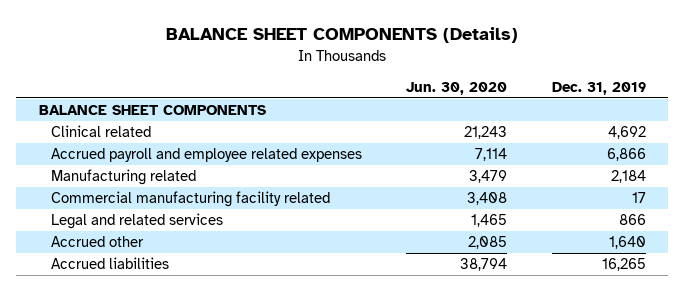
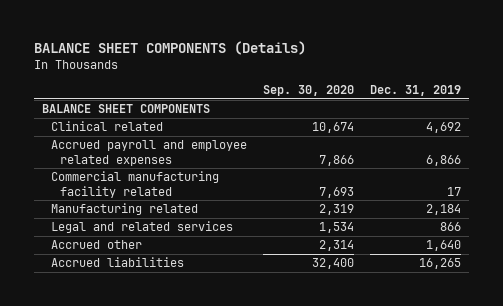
[406,81,508,95] Jun. 30, 2020 -> none
none -> [262,85,354,97] Sep. 30, 2020
[50,169,196,186] Manufacturing related -> [50,203,198,216] Manufacturing related

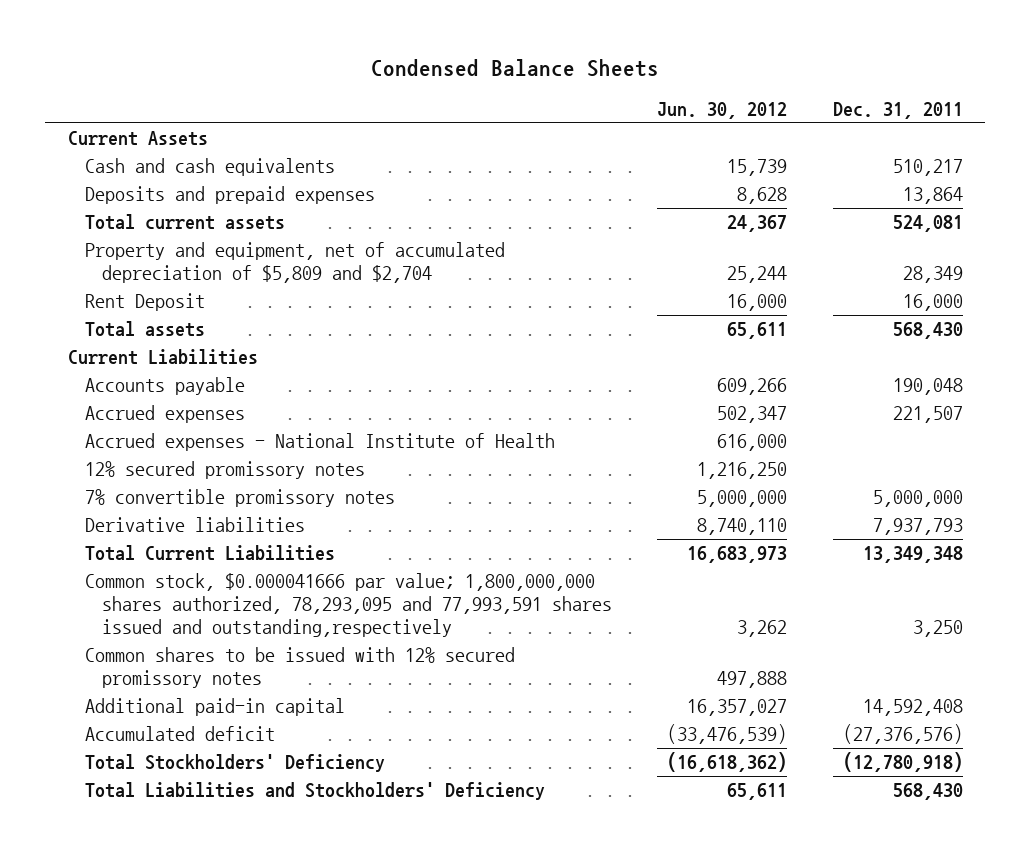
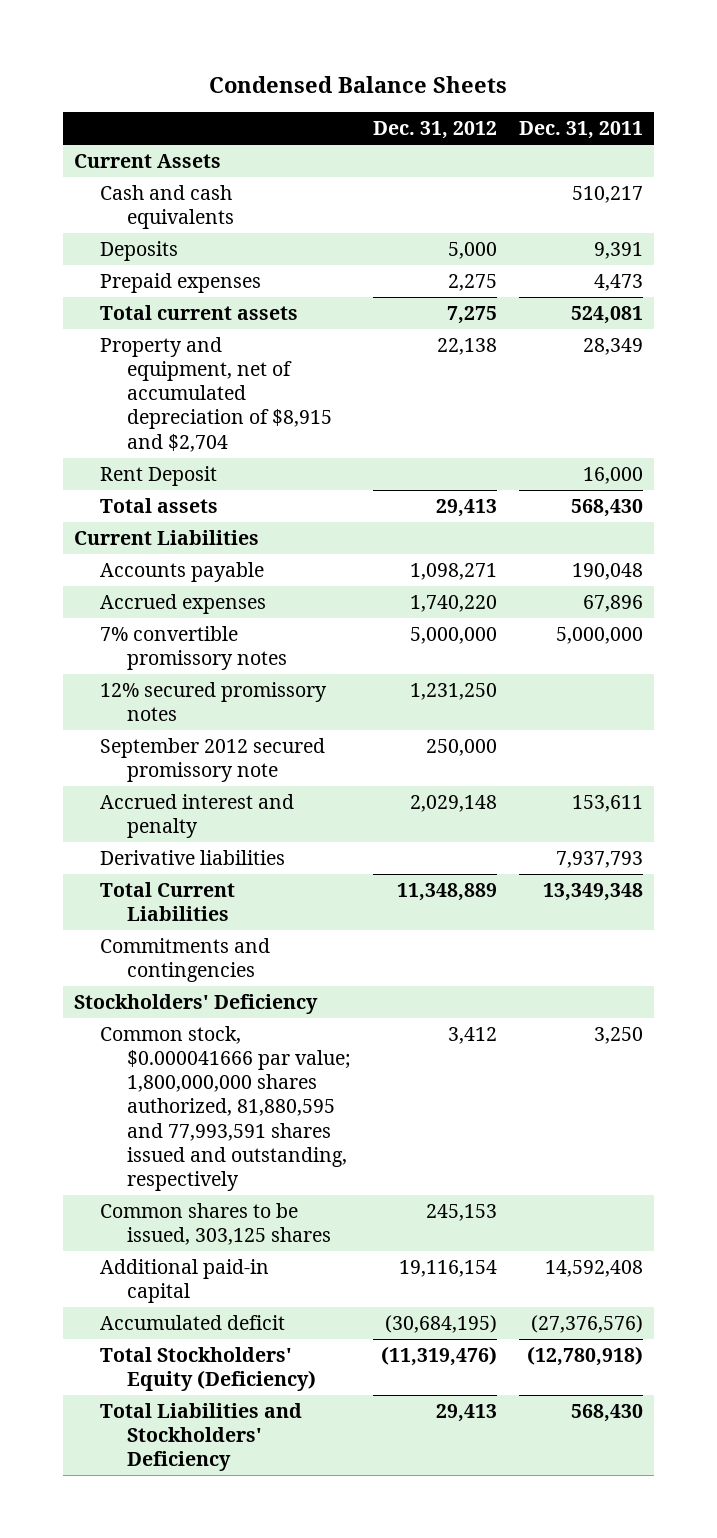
[657,102,788,120] Jun. 30, 2012 -> none
none -> [372,121,497,140] Dec. 31, 2012
[84,186,375,205] Deposits and prepaid expenses -> [100,240,179,261] Deposits
[902,187,963,205] 13,864 -> [593,241,643,259] 9,391
none -> [100,272,262,293] Prepaid expenses
[84,242,505,284] Property and equipment, net of accumulated depreciation of $5,809 and $2,704 -> [100,336,332,452] Property and equipment, net of accumulated depreciation of $8,915 and $2,704
[84,433,555,452] Accrued expenses - National Institute of Health -> none
[892,406,963,424] 221,507 -> [582,594,643,612] 67,896
[84,461,365,480] 12% secured promissory notes -> [100,681,328,722] 12% secured promissory notes
none -> [100,737,326,783] September 2012 secured promissory note
none -> [100,793,295,839] Accrued interest and penalty
none -> [100,937,271,983] Commitments and contingencies
none -> [73,993,318,1014] Stockholders' Deficiency
[84,573,612,638] Common stock, $0.000041666 par value; 1,800,000,000 shares authorized, 78,293,095 and 77,993,591 shares issued and outstanding,respectively -> [100,1025,351,1192] Common stock, $0.000041666 par value; 1,800,000,000 shares authorized, 81,880,595 and 77,993,591 shares issued and outstanding, respectively
[84,647,515,689] Common shares to be issued with 12% secured promissory notes -> [100,1202,331,1246] Common shares to be issued, 303,125 shares
[84,754,385,773] Total Stockholders' Deficiency -> [100,1346,316,1392] Total Stockholders' Equity (Deficiency)

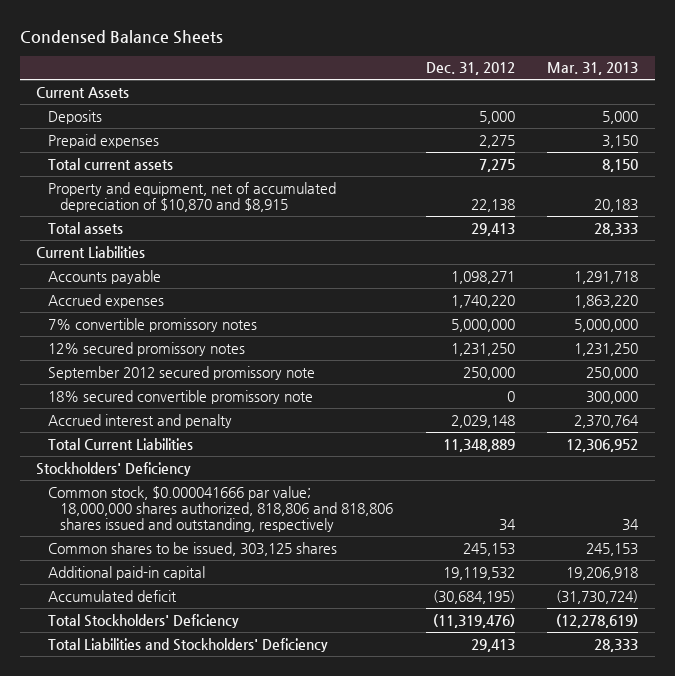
[518,121,643,140] Dec. 31, 2011 -> none
none -> [547,62,639,76] Mar. 31, 2013
[100,184,234,230] Cash and cash equivalents -> none
[100,465,218,486] Rent Deposit -> none
[100,336,332,452] Property and equipment, net of accumulated depreciation of $8,915 and $2,704 -> [48,181,337,213] Property and equipment, net of accumulated depreciation of $10,870 and $8,915
none -> [48,389,314,404] 18% secured convertible promissory note
[100,849,286,865] Derivative liabilities -> none
[100,937,271,983] Commitments and contingencies -> none
[100,1025,351,1192] Common stock, $0.000041666 par value; 1,800,000,000 shares authorized, 81,880,595 and 77,993,591 shares issued and outstanding, respectively -> [48,485,393,533] Common stock, $0.000041666 par value; 18,000,000 shares authorized, 818,806 and 818,806 shares issued and outstanding, respectively
[447,1026,497,1044] 3,412 -> [498,519,516,532] 34
[398,1259,497,1277] 19,116,154 -> [442,566,515,580] 19,119,532
[100,1346,316,1392] Total Stockholders' Equity (Deficiency) -> [48,613,240,628] Total Stockholders' Deficiency

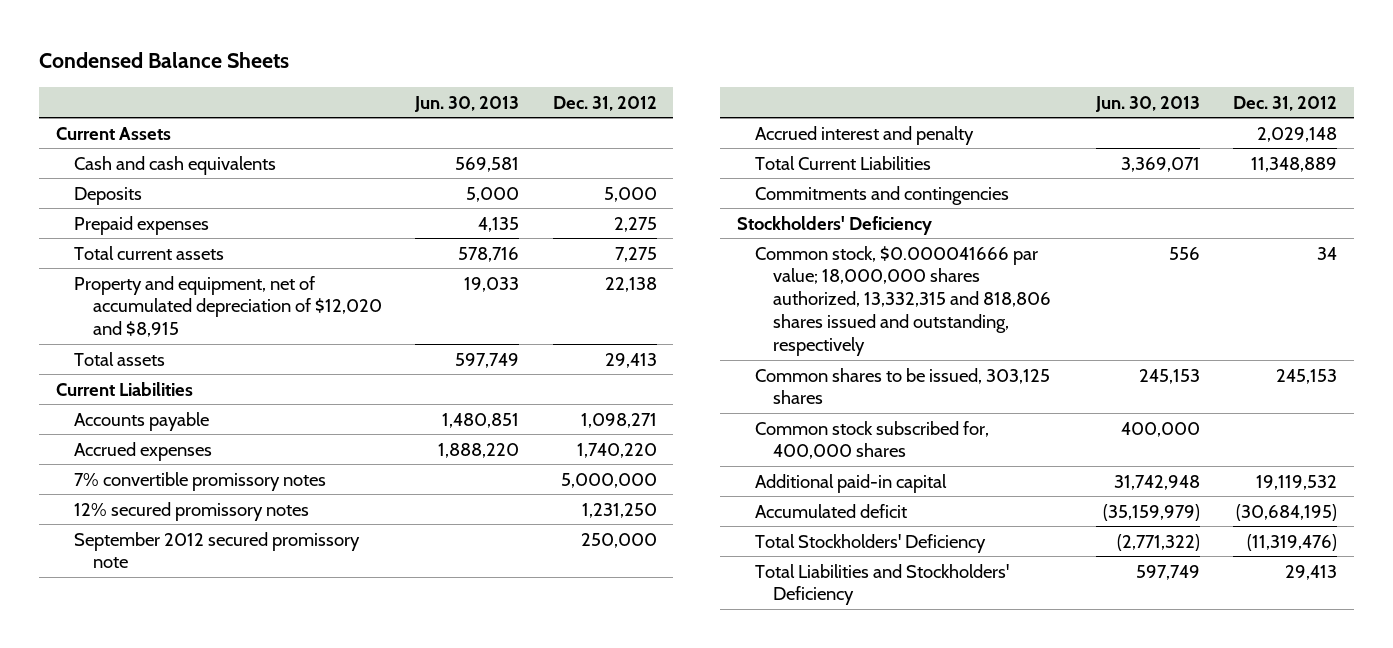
[547,62,639,76] Mar. 31, 2013 -> none
none -> [414,95,520,112] Jun. 30, 2013
none -> [74,155,277,175] Cash and cash equivalents
[48,181,337,213] Property and equipment, net of accumulated depreciation of $10,870 and $8,915 -> [74,275,382,338] Property and equipment, net of accumulated depreciation of $12,020 and $8,915
[48,389,314,404] 18% secured convertible promissory note -> none
none -> [754,185,1009,205] Commitments and contingencies
[48,485,393,533] Common stock, $0.000041666 par value; 18,000,000 shares authorized, 818,806 and 818,806 shares issued and outstanding, respectively -> [754,245,1052,357] Common stock, $0.000041666 par value; 18,000,000 shares authorized, 13,332,315 and 818,806 shares issued and outstanding, respectively
none -> [754,420,989,460] Common stock subscribed for, 400,000 shares

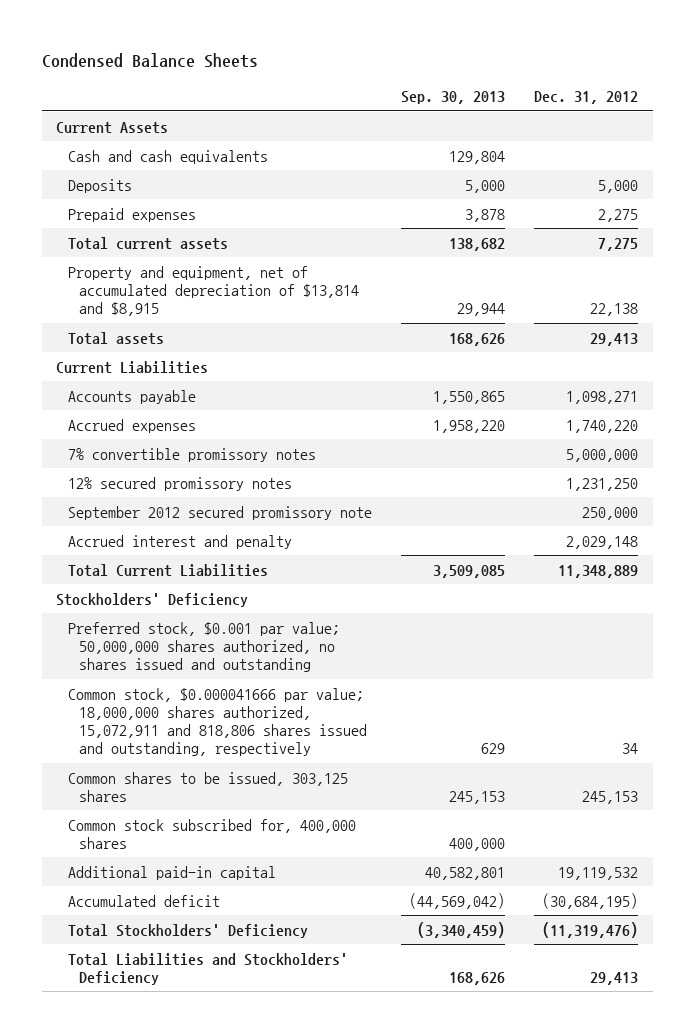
[414,95,520,112] Jun. 30, 2013 -> none
none -> [400,90,505,104] Sep. 30, 2013
[74,275,382,338] Property and equipment, net of accumulated depreciation of $12,020 and $8,915 -> [67,265,359,317] Property and equipment, net of accumulated depreciation of $13,814 and $8,915
[754,185,1009,205] Commitments and contingencies -> none
none -> [67,621,340,673] Preferred stock, $0.001 par value; 50,000,000 shares authorized, no shares issued and outstanding
[754,245,1052,357] Common stock, $0.000041666 par value; 18,000,000 shares authorized, 13,332,315 and 818,806 shares issued and outstanding, respectively -> [67,687,367,757] Common stock, $0.000041666 par value; 18,000,000 shares authorized, 15,072,911 and 818,806 shares issued and outstanding, respectively

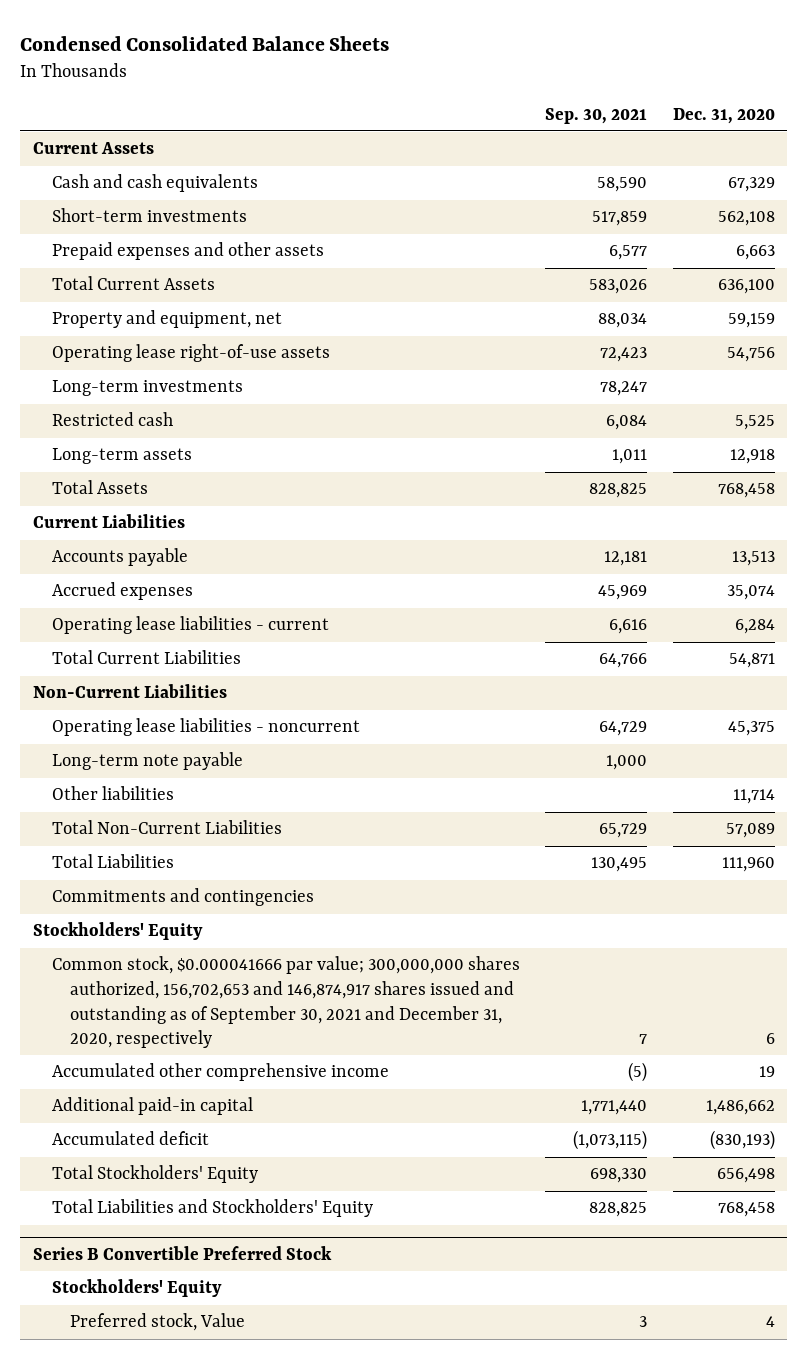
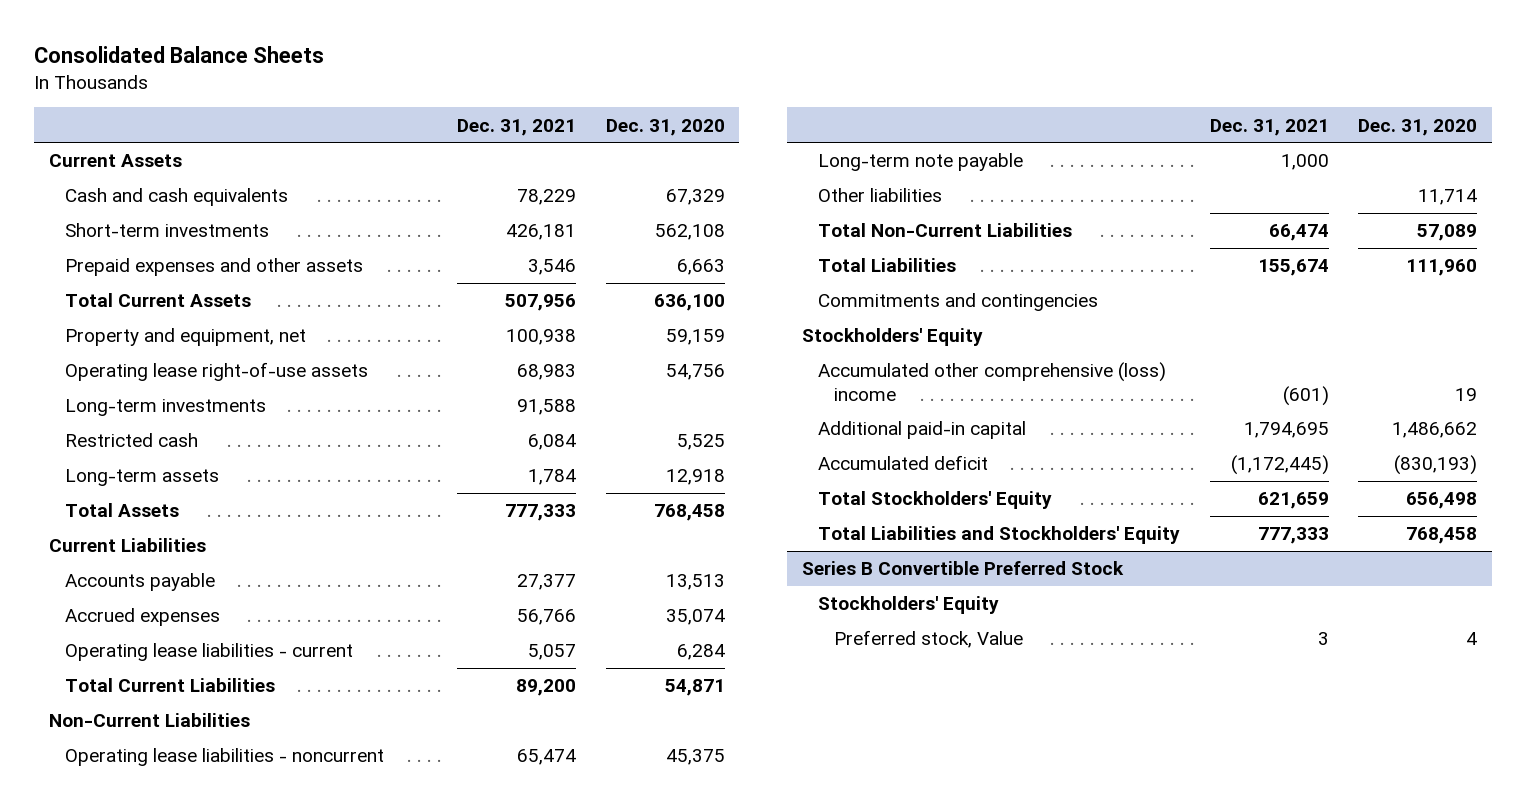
[20,35,390,51] Condensed Consolidated Balance Sheets -> [33,46,324,64] Consolidated Balance Sheets
[545,107,648,124] Sep. 30, 2021 -> none
none -> [456,118,576,136] Dec. 31, 2021
[51,956,520,1049] Common stock, $0.000041666 par value; 300,000,000 shares authorized, 156,702,653 and 146,874,917 shares issued and outstanding as of September 30, 2021 and December 31, 2020, respectively -> none
[51,1063,389,1082] Accumulated other comprehensive income -> [817,362,1166,401] Accumulated other comprehensive (loss) income

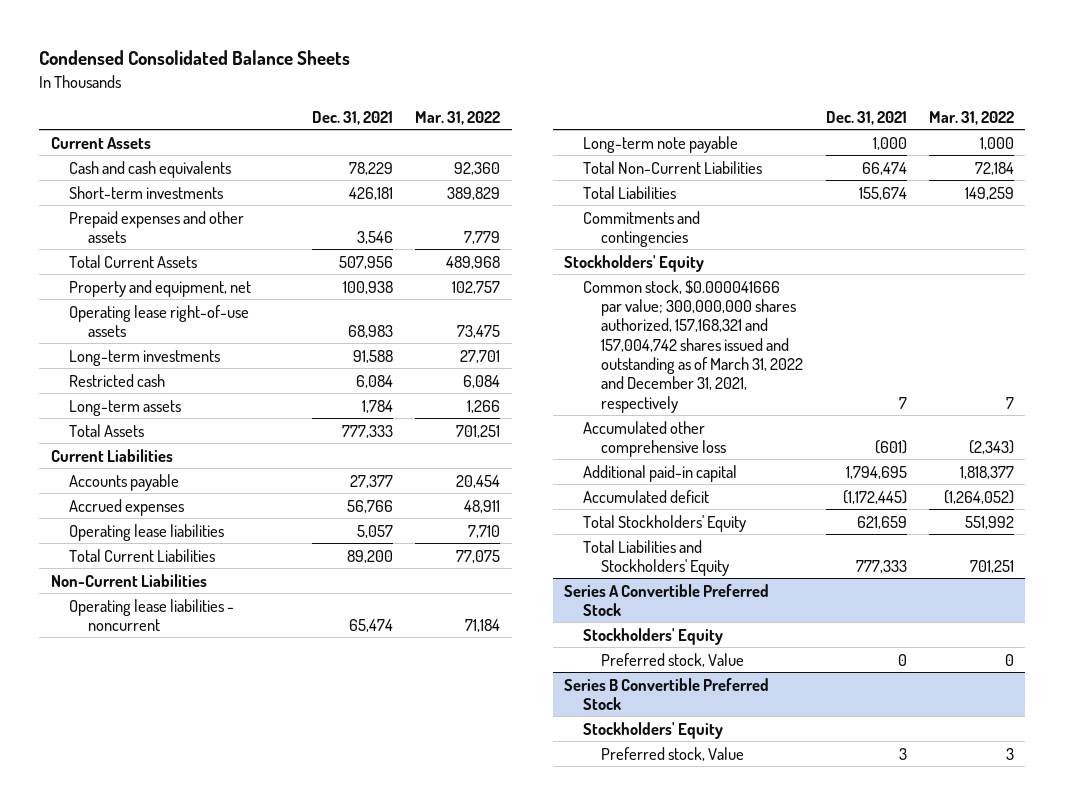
[33,46,324,64] Consolidated Balance Sheets -> [39,50,351,66] Condensed Consolidated Balance Sheets
[605,118,725,136] Dec. 31, 2020 -> none
none -> [415,110,501,125] Mar. 31, 2022
[65,643,354,662] Operating lease liabilities - current -> [69,523,225,541] Operating lease liabilities
[817,188,942,203] Other liabilities -> none
none -> [582,279,804,413] Common stock, $0.000041666 par value; 300,000,000 shares authorized, 157,168,321 and 157,004,742 shares issued and outstanding as of March 31, 2022 and December 31, 2021, respectively
[817,362,1166,401] Accumulated other comprehensive (loss) income -> [582,420,727,457] Accumulated other comprehensive loss
none -> [564,583,770,616] Series A Convertible Preferred Stock
none -> [582,627,723,645] Stockholders' Equity
none -> [601,652,745,667] Preferred stock, Value

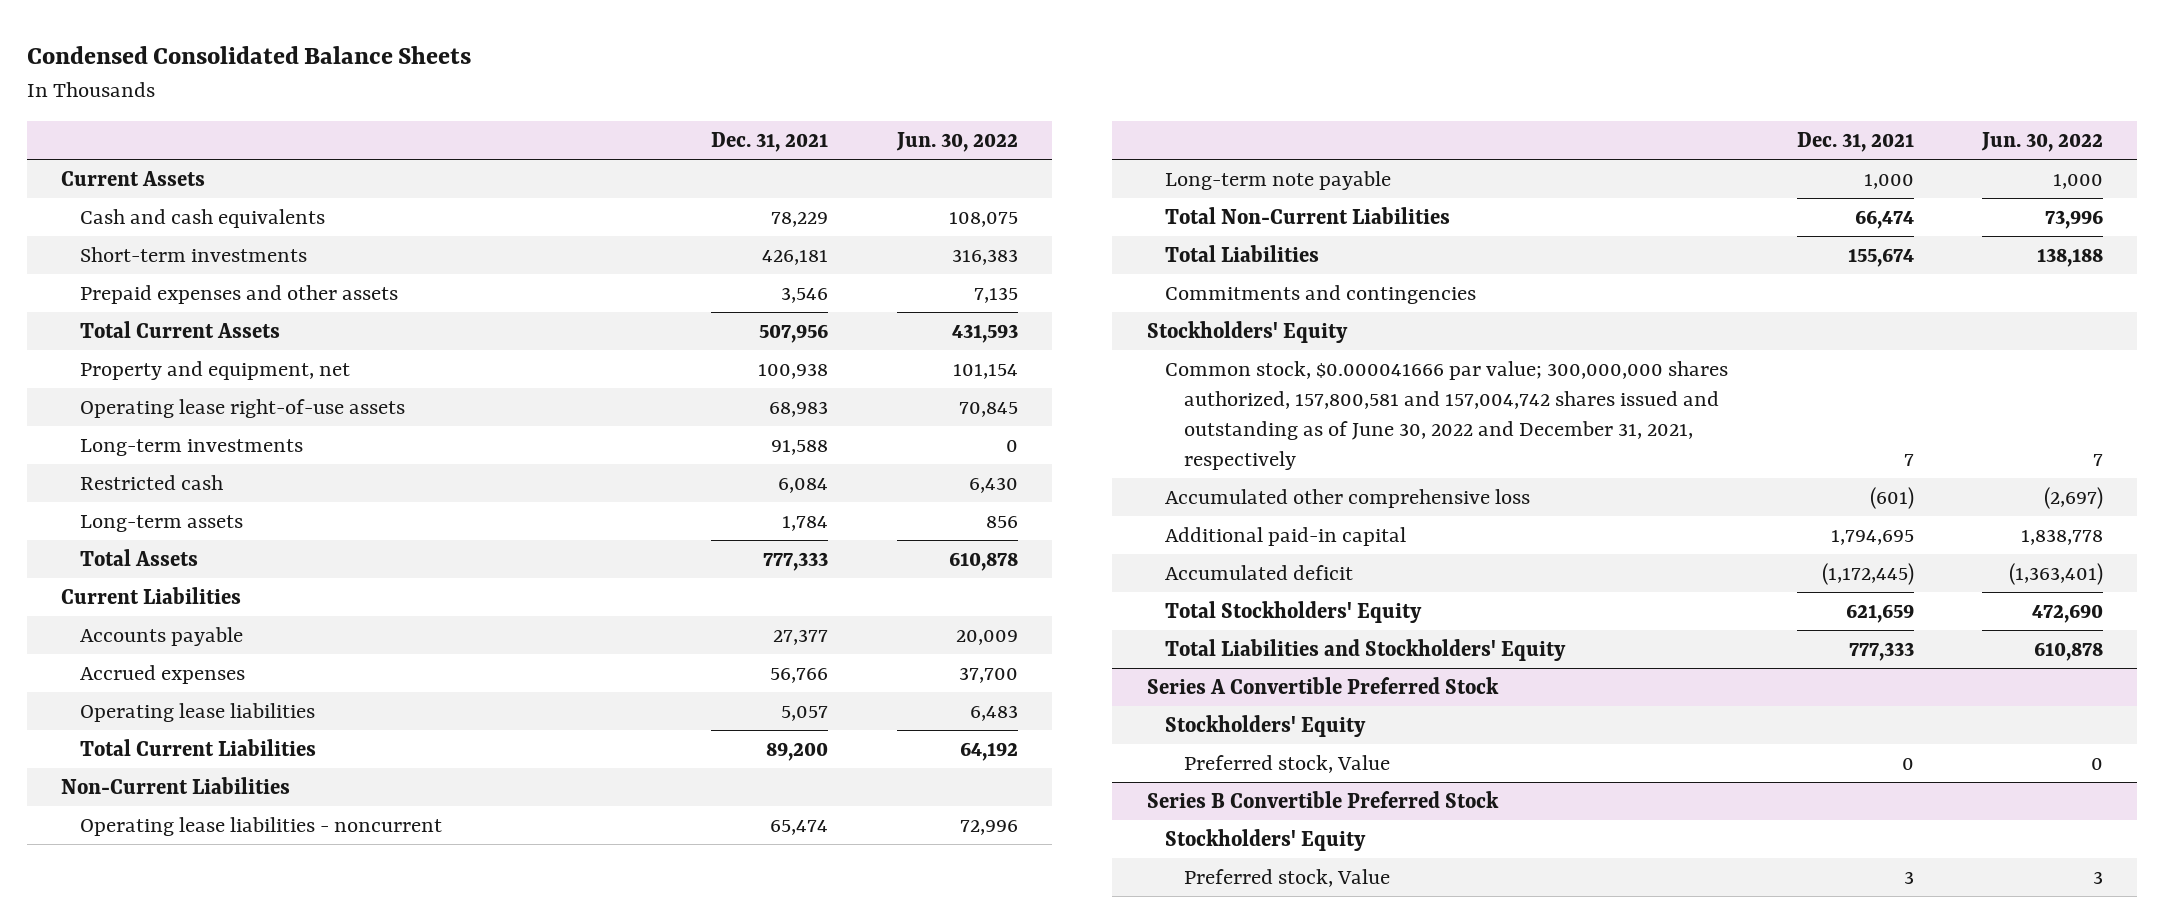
[415,110,501,125] Mar. 31, 2022 -> none
none -> [895,131,1018,152] Jun. 30, 2022
[582,279,804,413] Common stock, $0.000041666 par value; 300,000,000 shares authorized, 157,168,321 and 157,004,742 shares issued and outstanding as of March 31, 2022 and December 31, 2021, respectively -> [1165,360,1729,470] Common stock, $0.000041666 par value; 300,000,000 shares authorized, 157,800,581 and 157,004,742 shares issued and outstanding as of June 30, 2022 and December 31, 2021, respectively

